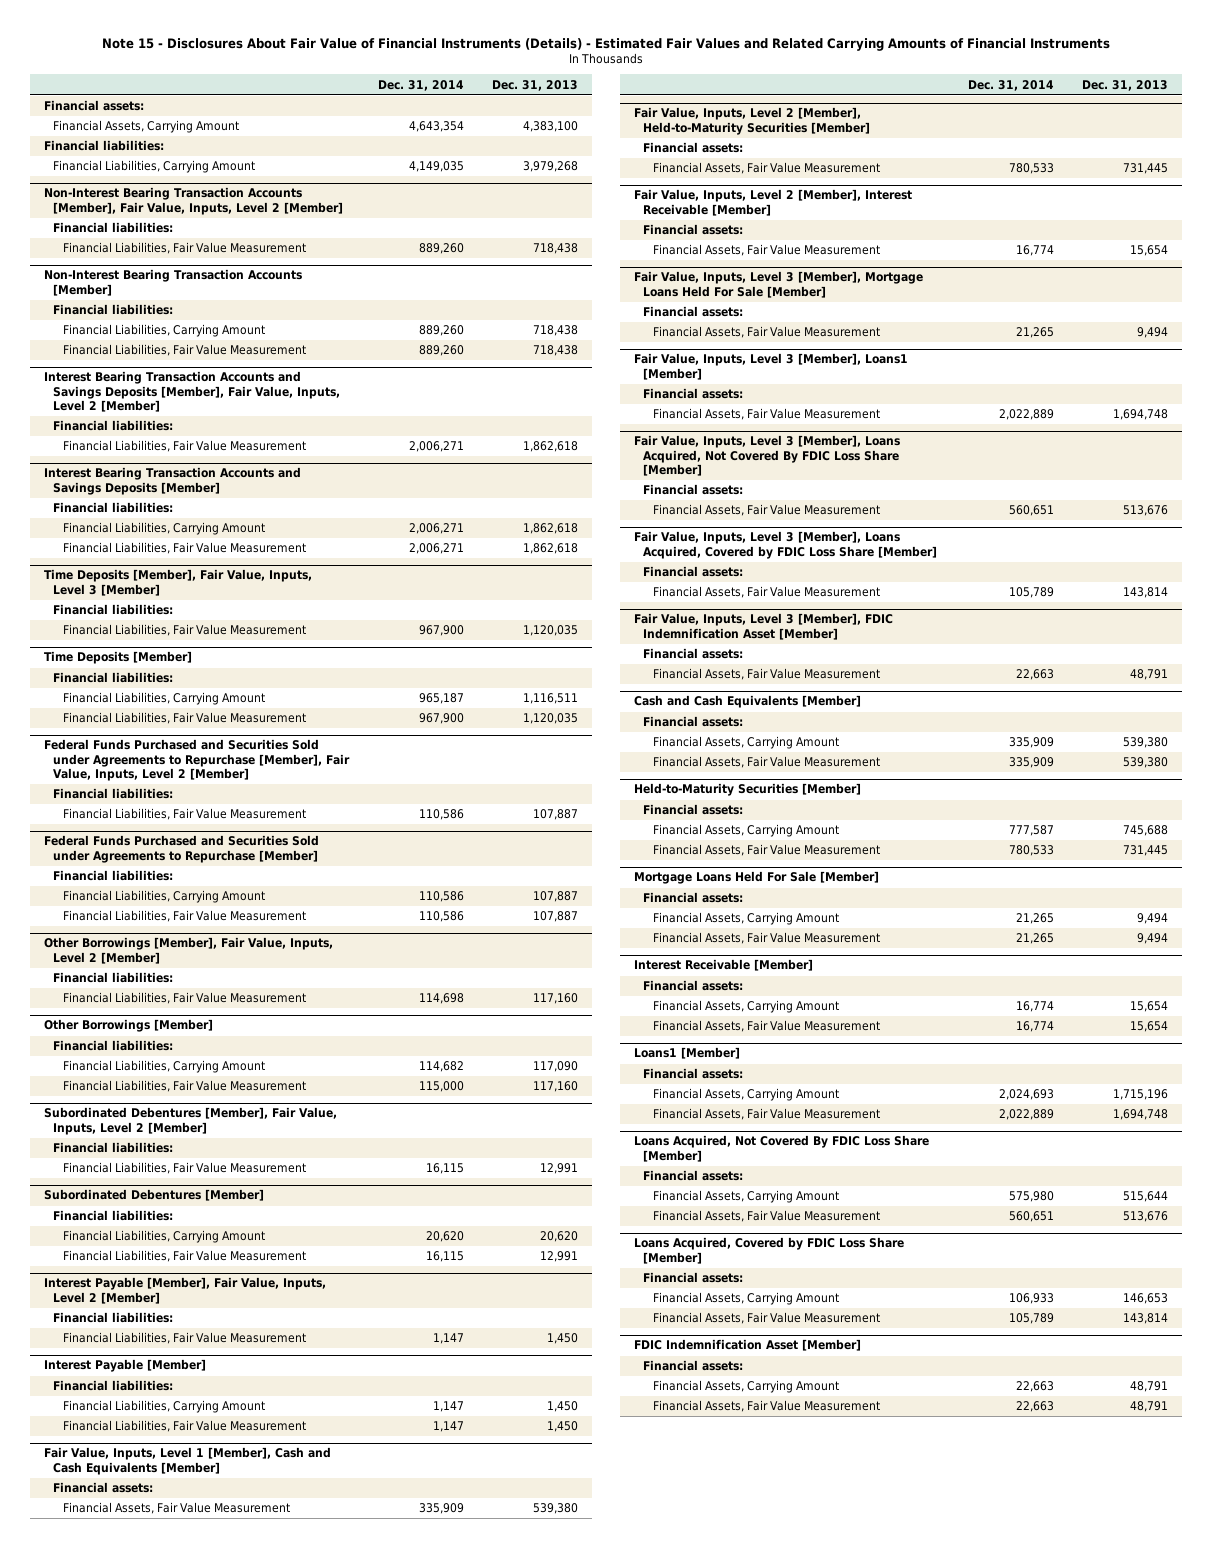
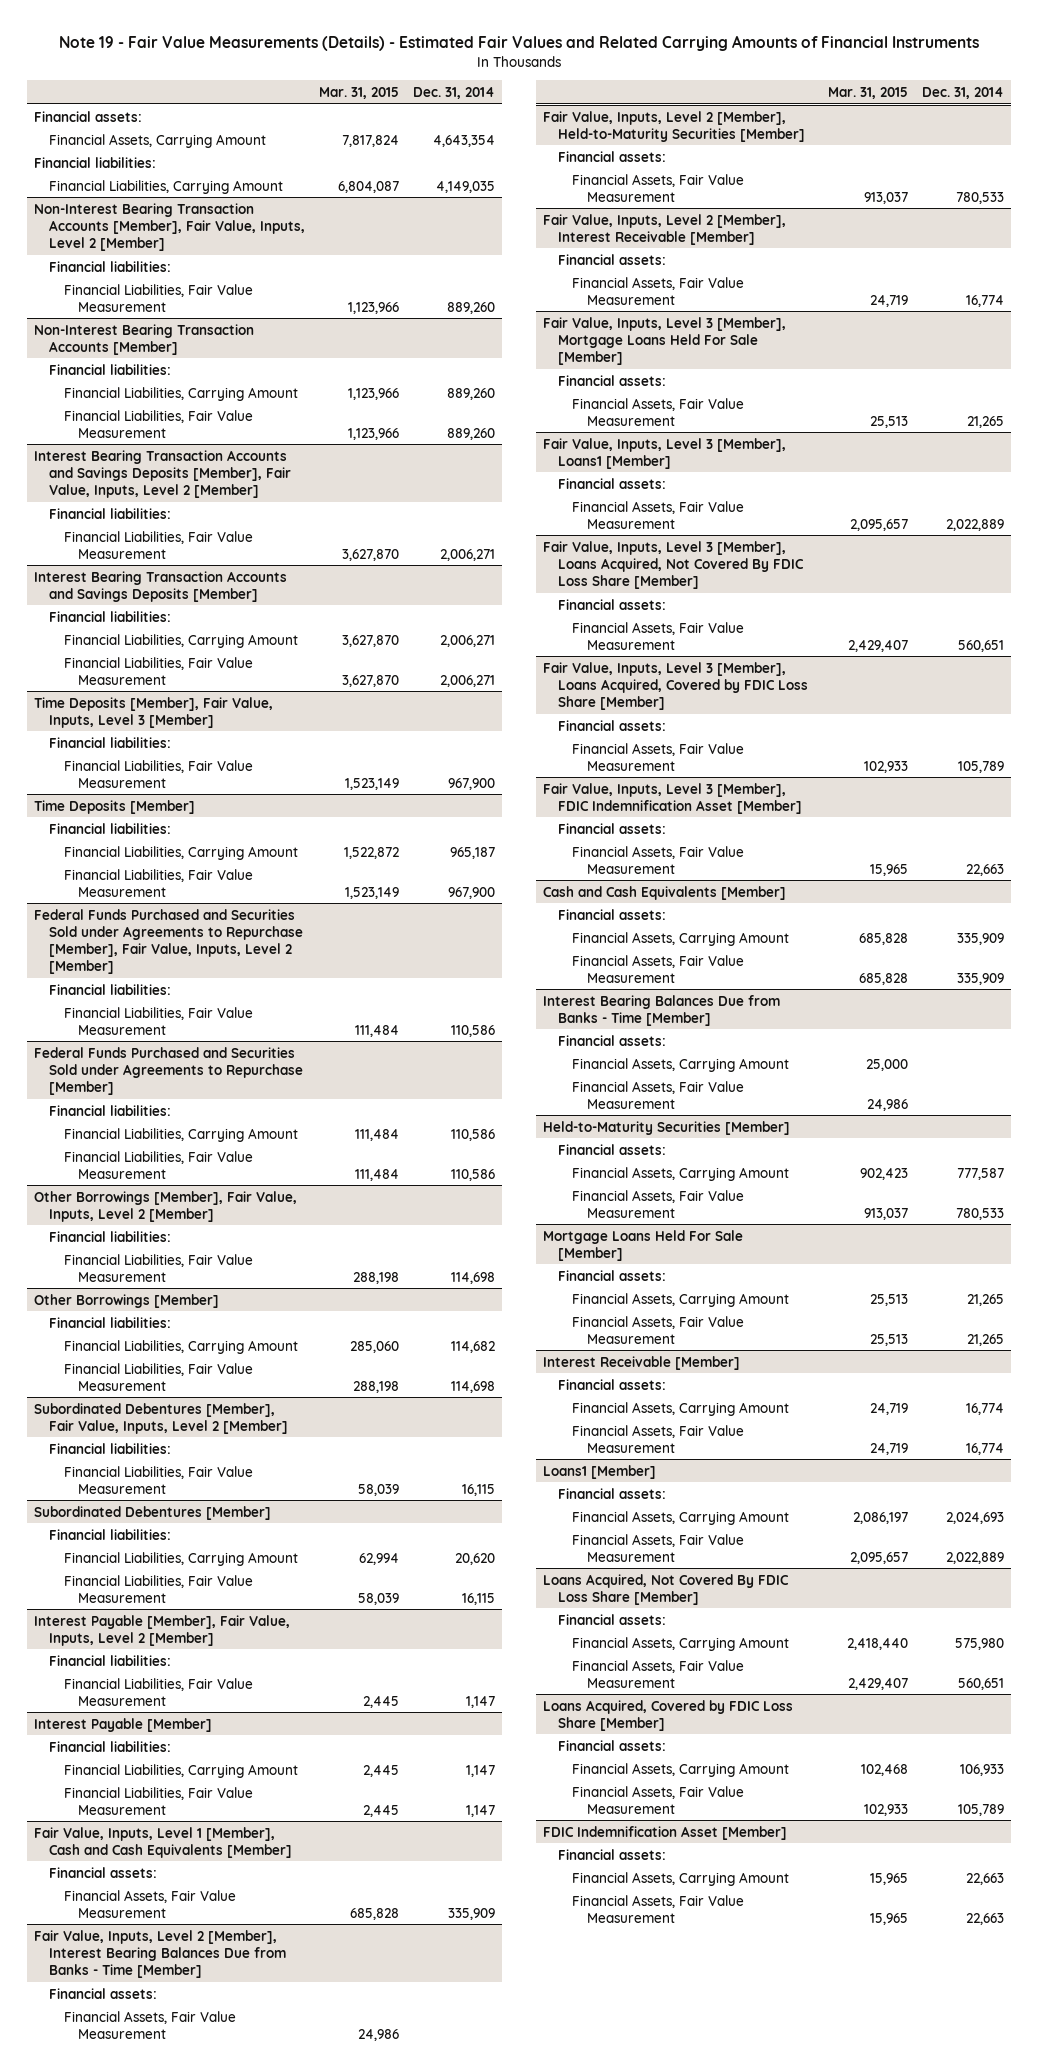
[101,37,1110,51] Note 15 - Disclosures About Fair Value of Financial Instruments (Details) - Estimated Fair Values and Related Carrying Amounts of Financial Instruments -> [58,35,979,52] Note 19 - Fair Value Measurements (Details) - Estimated Fair Values and Related Carrying Amounts of Financial Instruments
[491,79,578,91] Dec. 31, 2013 -> none
none -> [318,86,399,99] Mar. 31, 2015
[418,1081,464,1093] 115,000 -> [450,1380,495,1393] 114,698
none -> [34,1929,286,1978] Fair Value, Inputs, Level 2 [Member], Interest Bearing Balances Due from Banks - Time [Member]
none -> [48,1987,157,1999] Financial assets:
none -> [63,2010,236,2039] Financial Assets, Fair Value Measurement
none -> [542,994,780,1026] Interest Bearing Balances Due from Banks - Time [Member]
none -> [557,1034,666,1046] Financial assets:
none -> [572,1057,790,1072] Financial Assets, Carrying Amount
none -> [572,1080,745,1109] Financial Assets, Fair Value Measurement

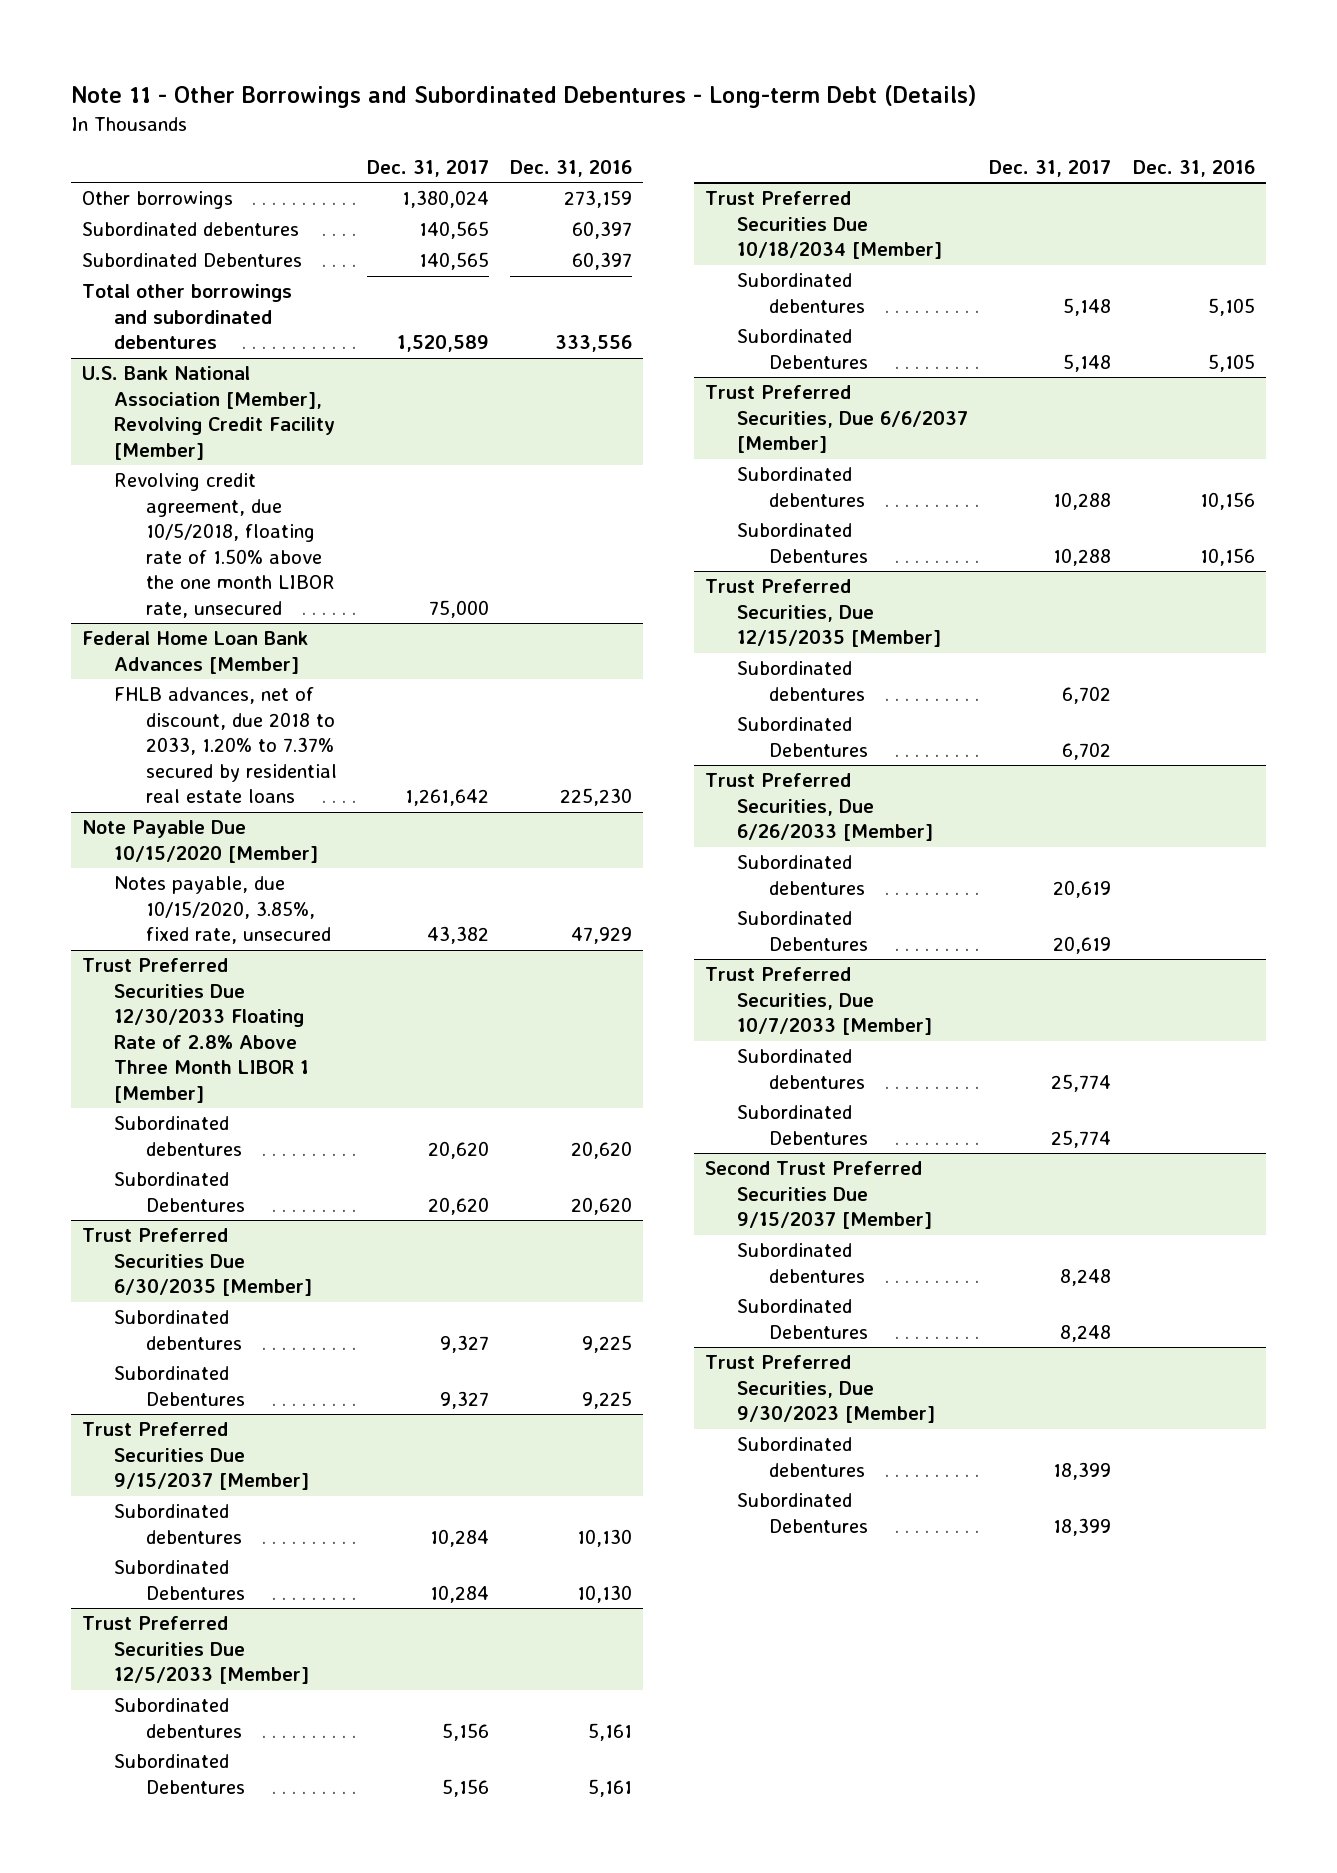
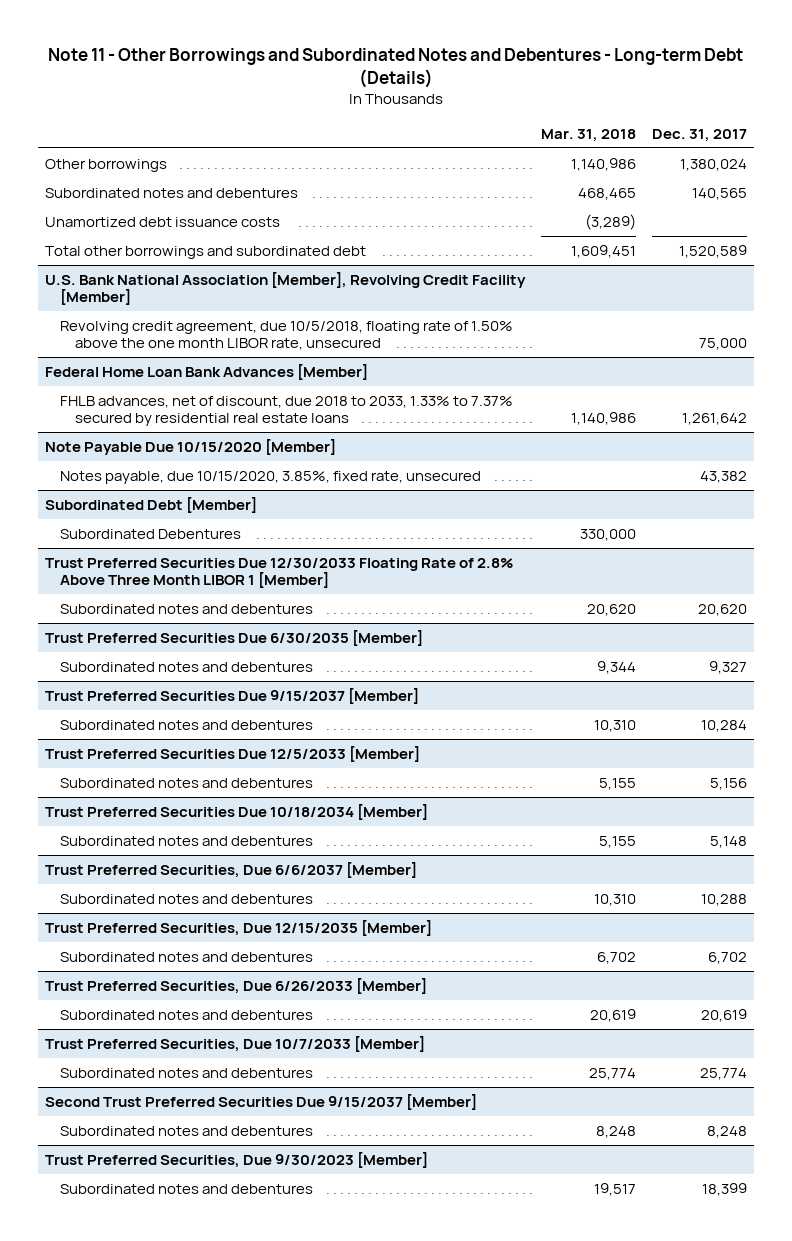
[71,85,977,109] Note 11 - Other Borrowings and Subordinated Debentures - Long-term Debt (Details) -> [47,47,743,89] Note 11 - Other Borrowings and Subordinated Notes and Debentures - Long-term Debt (Details)
[510,159,633,177] Dec. 31, 2016 -> none
none -> [540,129,636,143] Mar. 31, 2018
[81,253,302,268] Subordinated Debentures -> none
[81,222,299,237] Subordinated debentures -> [45,187,299,198] Subordinated notes and debentures
none -> [45,216,281,227] Unamortized debt issuance costs
[81,284,292,350] Total other borrowings and subordinated debentures -> [45,245,367,259] Total other borrowings and subordinated debt
[114,687,338,804] FHLB advances, net of discount, due 2018 to 2033, 1.20% to 7.37% secured by residential real estate loans -> [60,395,514,427] FHLB advances, net of discount, due 2018 to 2033, 1.33% to 7.37% secured by residential real estate loans
none -> [45,496,258,513] Subordinated Debt [Member]
none -> [60,528,242,539] Subordinated Debentures
[114,1172,246,1212] Subordinated Debentures -> none
[114,1116,243,1156] Subordinated debentures -> [60,603,314,614] Subordinated notes and debentures
[114,1366,246,1406] Subordinated Debentures -> none
[114,1310,243,1350] Subordinated debentures -> [60,661,314,672] Subordinated notes and debentures
[114,1560,246,1600] Subordinated Debentures -> none
[114,1504,243,1544] Subordinated debentures -> [60,719,314,730] Subordinated notes and debentures
[114,1754,246,1794] Subordinated Debentures -> none
[114,1698,243,1738] Subordinated debentures -> [60,777,314,788] Subordinated notes and debentures
[737,329,869,369] Subordinated Debentures -> none
[737,273,866,313] Subordinated debentures -> [60,835,314,846] Subordinated notes and debentures
[737,523,869,563] Subordinated Debentures -> none
[737,467,866,507] Subordinated debentures -> [60,893,314,904] Subordinated notes and debentures
[737,717,869,757] Subordinated Debentures -> none
[737,661,866,701] Subordinated debentures -> [60,951,314,962] Subordinated notes and debentures
[737,911,869,951] Subordinated Debentures -> none
[737,855,866,895] Subordinated debentures -> [60,1009,314,1020] Subordinated notes and debentures
[737,1105,869,1145] Subordinated Debentures -> none
[737,1049,866,1089] Subordinated debentures -> [60,1067,314,1078] Subordinated notes and debentures
[737,1299,869,1339] Subordinated Debentures -> none
[737,1243,866,1283] Subordinated debentures -> [60,1125,314,1136] Subordinated notes and debentures
[737,1493,869,1533] Subordinated Debentures -> none
[737,1437,866,1477] Subordinated debentures -> [60,1183,314,1194] Subordinated notes and debentures

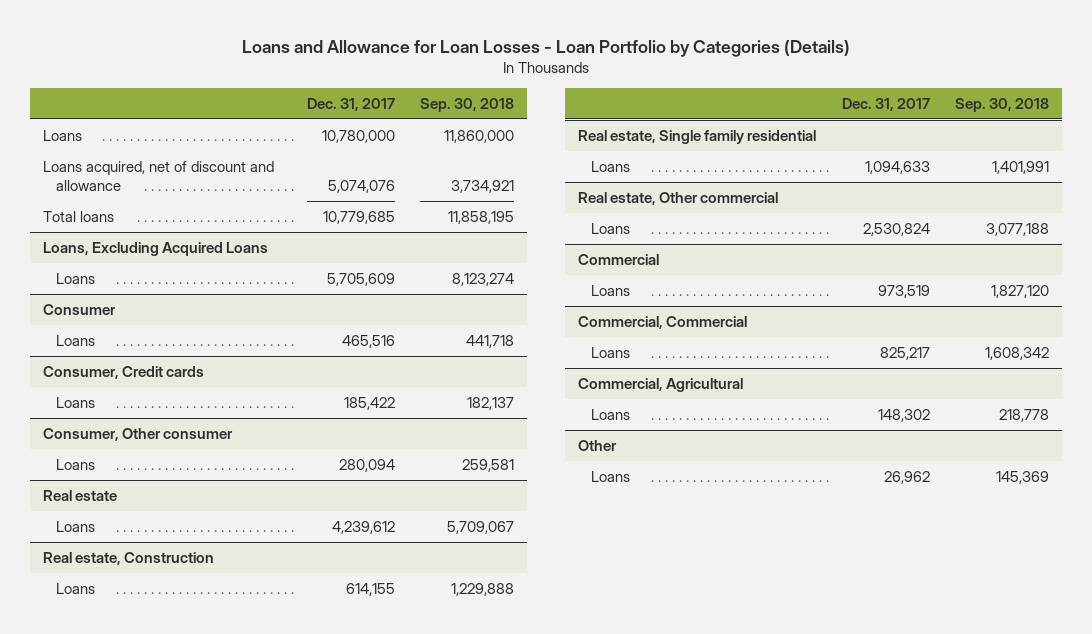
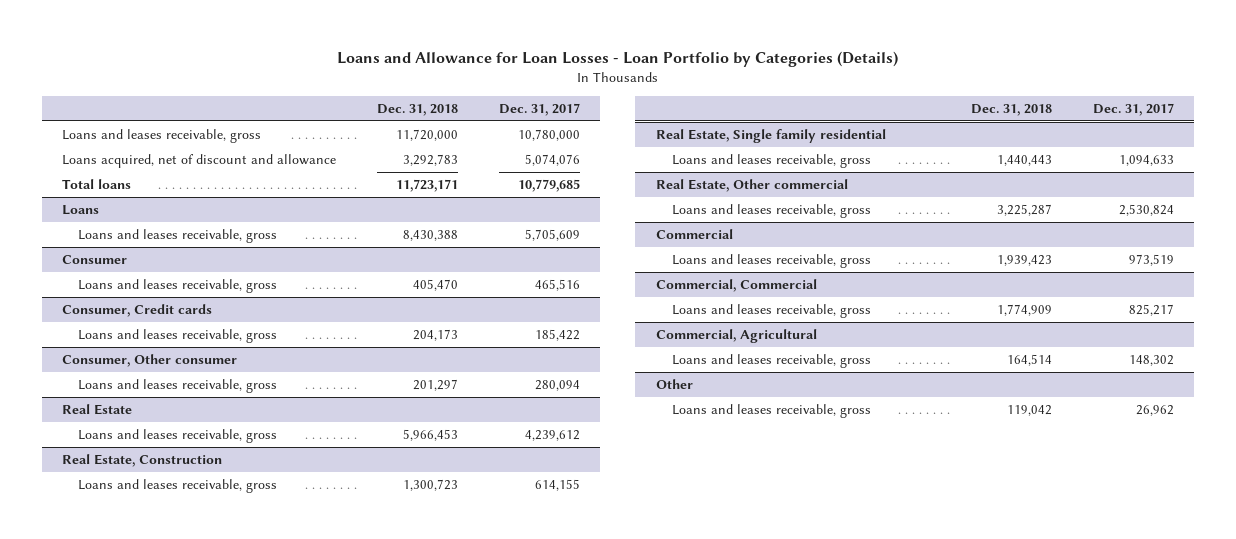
[420,98,515,113] Sep. 30, 2018 -> none
none -> [377,103,459,116] Dec. 31, 2018
[42,129,82,141] Loans -> [62,128,262,143] Loans and leases receivable, gross
[42,241,268,256] Loans, Excluding Acquired Loans -> [62,204,100,215] Loans
[55,272,95,284] Loans -> [77,228,277,243] Loans and leases receivable, gross
[55,334,95,346] Loans -> [77,278,277,293] Loans and leases receivable, gross
[55,396,95,408] Loans -> [77,328,277,343] Loans and leases receivable, gross
[55,458,95,470] Loans -> [77,378,277,393] Loans and leases receivable, gross
[42,489,117,501] Real estate -> [62,403,133,415] Real Estate
[55,520,95,532] Loans -> [77,428,277,443] Loans and leases receivable, gross
[42,551,214,565] Real estate, Construction -> [62,453,223,467] Real Estate, Construction
[55,582,95,594] Loans -> [77,478,277,493] Loans and leases receivable, gross
[577,129,816,144] Real estate, Single family residential -> [655,128,886,143] Real Estate, Single family residential
[590,160,630,172] Loans -> [671,153,871,168] Loans and leases receivable, gross
[577,191,778,205] Real estate, Other commercial -> [655,178,848,192] Real Estate, Other commercial
[590,222,630,234] Loans -> [671,203,871,218] Loans and leases receivable, gross
[590,284,630,296] Loans -> [671,253,871,268] Loans and leases receivable, gross
[590,346,630,358] Loans -> [671,303,871,318] Loans and leases receivable, gross
[590,408,630,420] Loans -> [671,353,871,368] Loans and leases receivable, gross
[590,470,630,482] Loans -> [671,403,871,418] Loans and leases receivable, gross

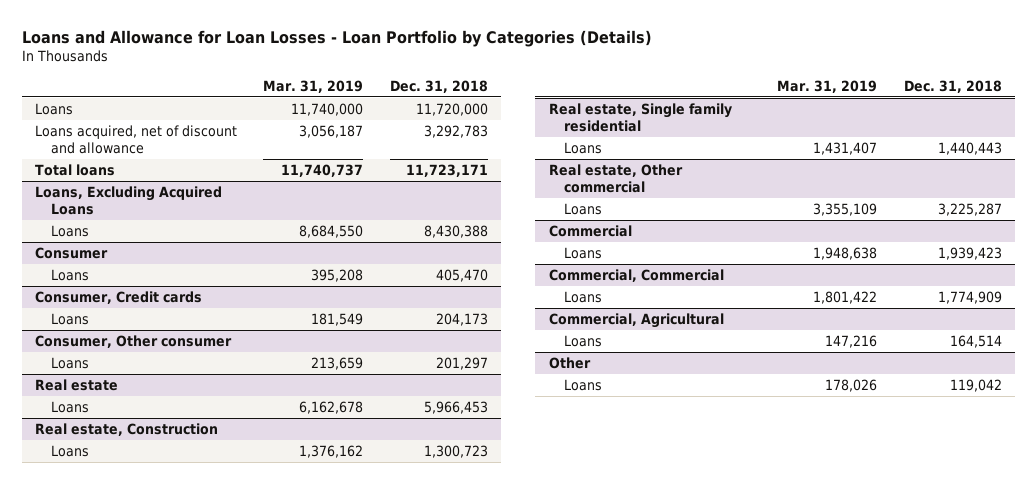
[498,102,580,116] Dec. 31, 2017 -> none
none -> [263,79,364,93] Mar. 31, 2019
[62,128,262,143] Loans and leases receivable, gross -> [34,103,73,116] Loans
[62,204,100,215] Loans -> [34,186,222,215] Loans, Excluding Acquired Loans
[77,228,277,243] Loans and leases receivable, gross -> [50,225,89,238] Loans
[77,278,277,293] Loans and leases receivable, gross -> [50,269,89,282] Loans
[77,328,277,343] Loans and leases receivable, gross -> [50,313,89,326] Loans
[77,378,277,393] Loans and leases receivable, gross -> [50,357,89,370] Loans
[62,403,133,415] Real Estate -> [34,379,118,392] Real estate
[77,428,277,443] Loans and leases receivable, gross -> [50,401,89,414] Loans
[62,453,223,467] Real Estate, Construction -> [34,423,218,437] Real estate, Construction
[77,478,277,493] Loans and leases receivable, gross -> [50,445,89,458] Loans
[655,128,886,143] Real Estate, Single family residential -> [548,103,732,132] Real estate, Single family residential
[671,153,871,168] Loans and leases receivable, gross -> [564,142,603,155] Loans
[655,178,848,192] Real Estate, Other commercial -> [548,164,683,193] Real estate, Other commercial
[671,203,871,218] Loans and leases receivable, gross -> [564,203,603,216] Loans
[671,253,871,268] Loans and leases receivable, gross -> [564,247,603,260] Loans
[671,303,871,318] Loans and leases receivable, gross -> [564,291,603,304] Loans
[671,353,871,368] Loans and leases receivable, gross -> [564,335,603,348] Loans
[671,403,871,418] Loans and leases receivable, gross -> [564,379,603,392] Loans

